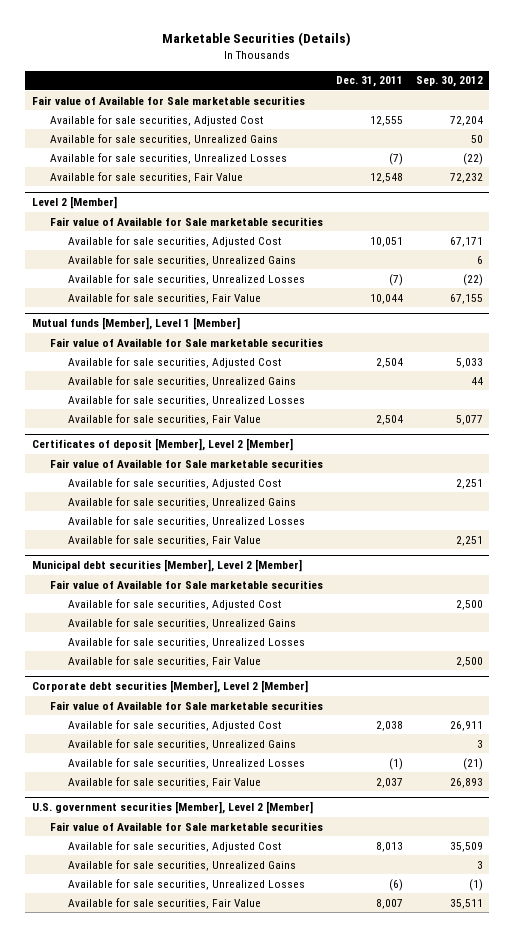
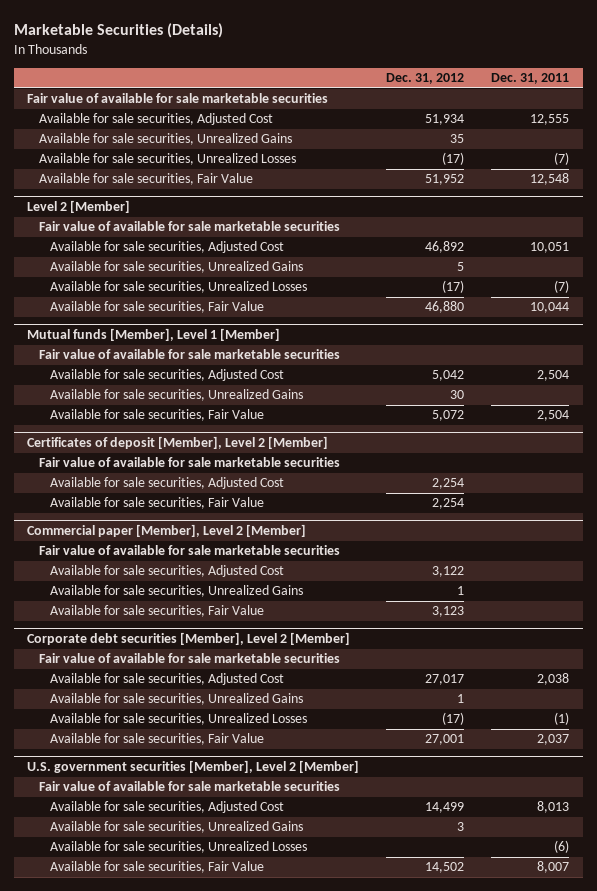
[415,76,483,88] Sep. 30, 2012 -> none
none -> [386,73,465,85] Dec. 31, 2012
[31,95,305,105] Fair value of Available for Sale marketable securities -> [27,93,329,104] Fair value of available for sale marketable securities
[49,216,323,226] Fair value of Available for Sale marketable securities -> [38,221,340,232] Fair value of available for sale marketable securities
[49,337,323,347] Fair value of Available for Sale marketable securities -> [38,349,340,360] Fair value of available for sale marketable securities
[67,394,305,406] Available for sale securities, Unrealized Losses -> none
[49,458,323,468] Fair value of Available for Sale marketable securities -> [38,457,340,468] Fair value of available for sale marketable securities
[67,496,296,508] Available for sale securities, Unrealized Gains -> none
[67,515,305,527] Available for sale securities, Unrealized Losses -> none
[31,559,302,573] Municipal debt securities [Member], Level 2 [Member] -> none
[49,579,323,589] Fair value of Available for Sale marketable securities -> none
[67,598,281,610] Available for sale securities, Adjusted Cost -> none
[67,617,296,629] Available for sale securities, Unrealized Gains -> none
[67,636,305,648] Available for sale securities, Unrealized Losses -> none
[67,655,261,667] Available for sale securities, Fair Value -> none
none -> [27,524,307,538] Commercial paper [Member], Level 2 [Member]
none -> [38,545,340,556] Fair value of available for sale marketable securities
none -> [50,565,285,578] Available for sale securities, Adjusted Cost
none -> [50,585,304,598] Available for sale securities, Unrealized Gains
none -> [50,605,265,618] Available for sale securities, Fair Value
[49,700,323,710] Fair value of Available for Sale marketable securities -> [38,653,340,664] Fair value of available for sale marketable securities
[49,821,323,831] Fair value of Available for Sale marketable securities -> [38,781,340,792] Fair value of available for sale marketable securities

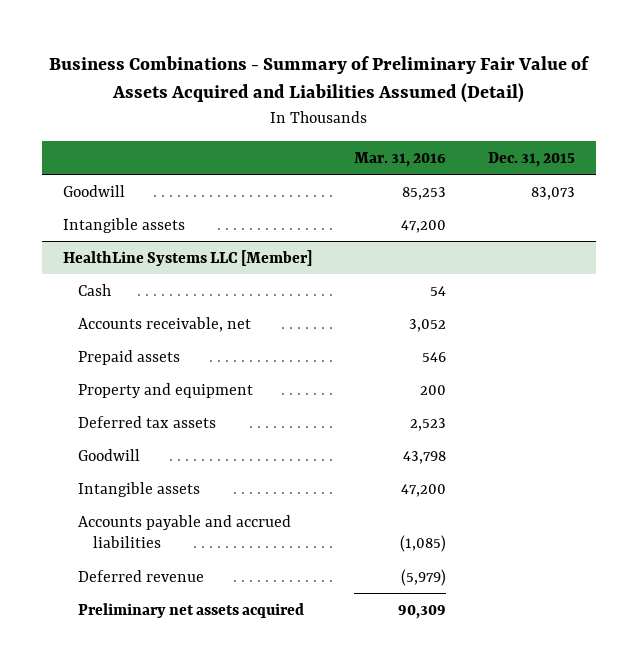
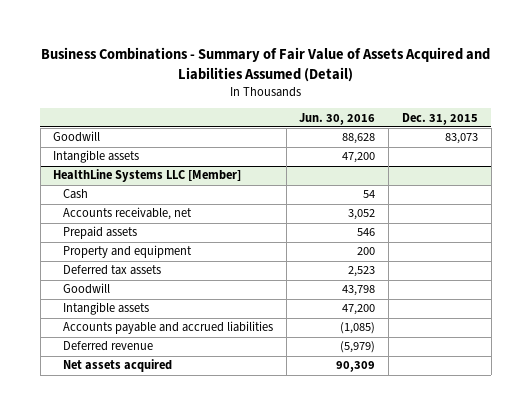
[48,55,590,104] Business Combinations - Summary of Preliminary Fair Value of Assets Acquired and Liabilities Assumed (Detail) -> [40,47,490,82] Business Combinations - Summary of Fair Value of Assets Acquired and Liabilities Assumed (Detail)
[353,151,446,167] Mar. 31, 2016 -> none
none -> [299,112,376,125] Jun. 30, 2016
[77,602,304,618] Preliminary net assets acquired -> [63,359,173,373] Net assets acquired

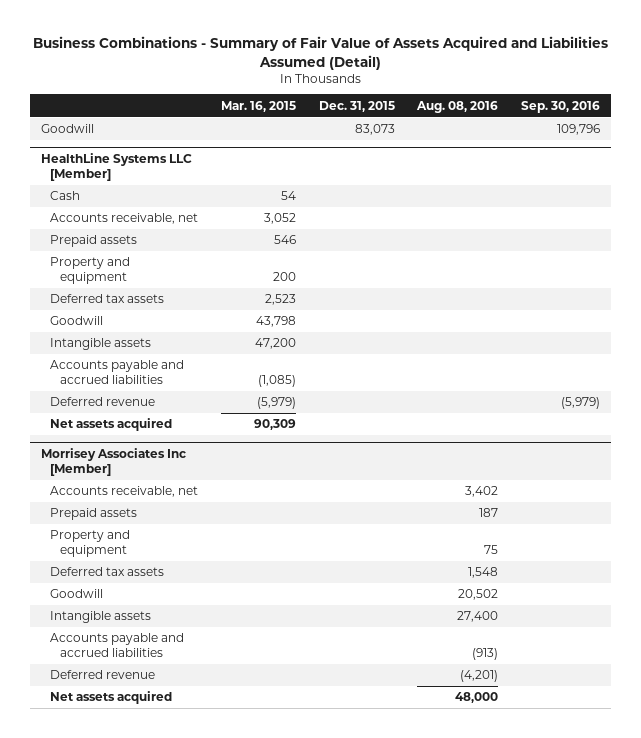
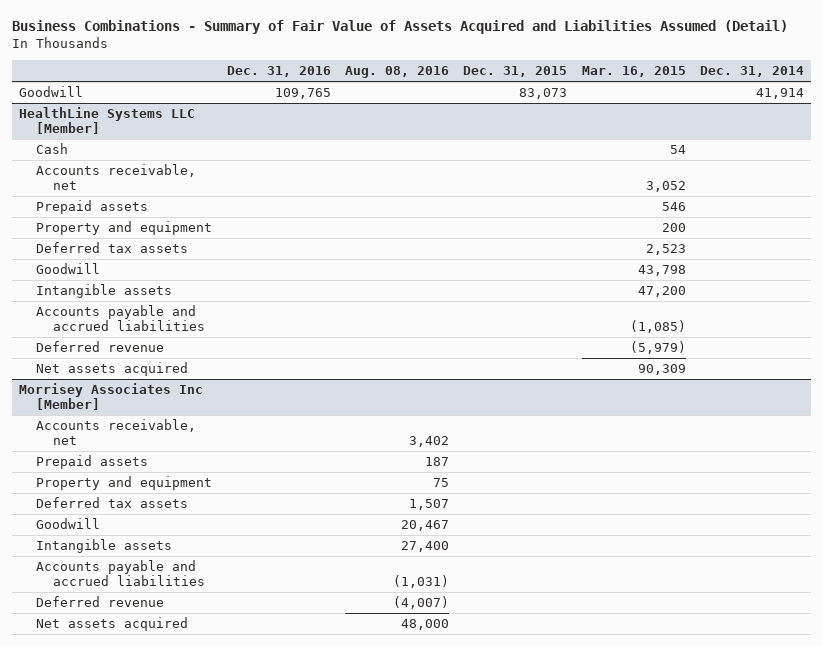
[521,100,601,113] Sep. 30, 2016 -> none
none -> [226,66,331,78] Dec. 31, 2016
none -> [700,66,805,78] Dec. 31, 2014
[468,567,499,579] 1,548 -> [408,499,449,511] 1,507
[458,589,499,601] 20,502 -> [400,520,449,532] 20,467
[472,648,499,661] (913) -> [392,574,449,588] (1,031)
[460,670,499,683] (4,201) -> [392,596,449,610] (4,007)

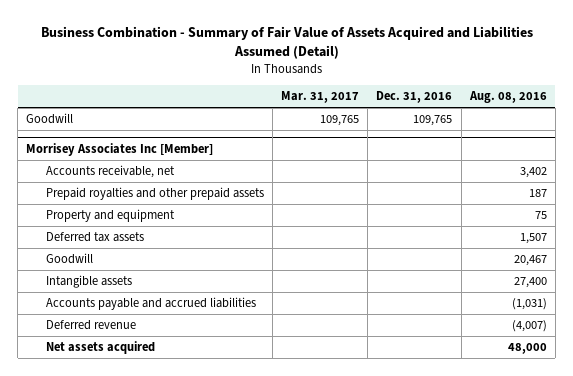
[12,20,789,35] Business Combinations - Summary of Fair Value of Assets Acquired and Liabilities Assumed (Detail) -> [40,25,533,60] Business Combination - Summary of Fair Value of Assets Acquired and Liabilities Assumed (Detail)
[463,66,568,78] Dec. 31, 2015 -> none
[581,66,686,78] Mar. 16, 2015 -> none
[700,66,805,78] Dec. 31, 2014 -> none
none -> [281,91,360,104] Mar. 31, 2017
[19,107,196,134] HealthLine Systems LLC [Member] -> none
[36,143,69,155] Cash -> none
[36,164,197,190] Accounts receivable, net -> none
[36,200,149,215] Prepaid assets -> none
[36,221,213,236] Property and equipment -> none
[36,242,189,254] Deferred tax assets -> none
[36,263,101,275] Goodwill -> none
[36,284,173,299] Intangible assets -> none
[36,305,206,331] Accounts payable and accrued liabilities -> none
[36,341,165,353] Deferred revenue -> none
[36,362,189,377] Net assets acquired -> none
[36,455,149,470] Prepaid assets -> [45,187,264,201] Prepaid royalties and other prepaid assets

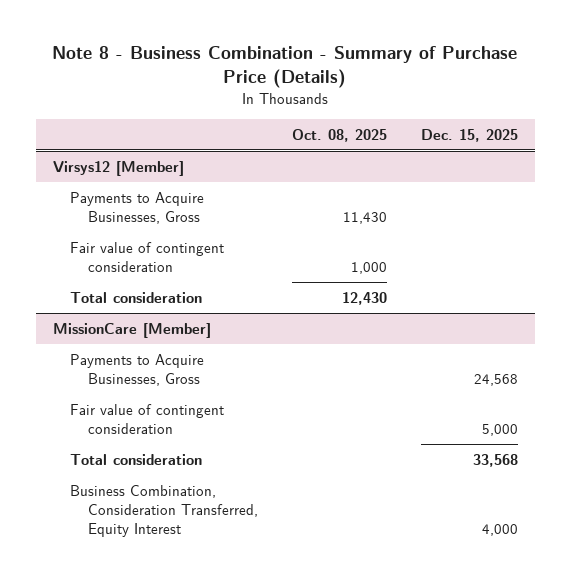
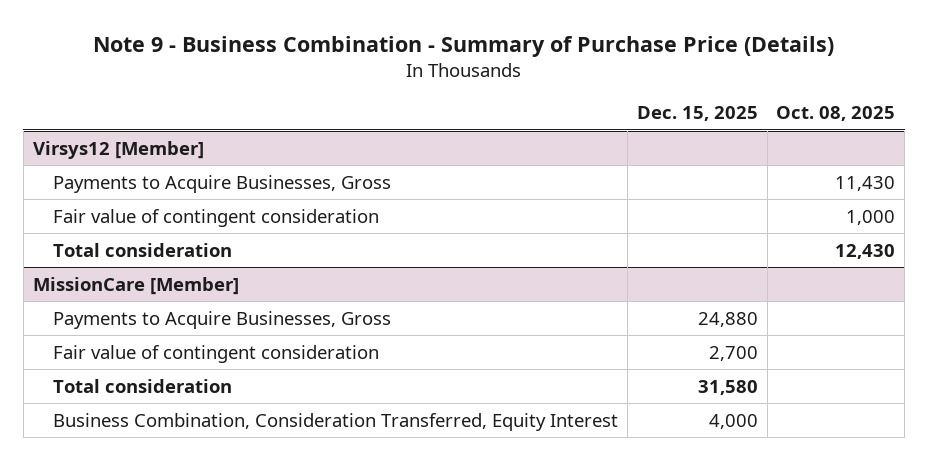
[52,46,518,89] Note 8 - Business Combination - Summary of Purchase Price (Details) -> [93,36,835,58] Note 9 - Business Combination - Summary of Purchase Price (Details)
[473,373,518,386] 24,568 -> [697,311,758,327] 24,880
[481,423,518,436] 5,000 -> [708,345,758,361] 2,700
[472,453,518,467] 33,568 -> [697,379,758,395] 31,580

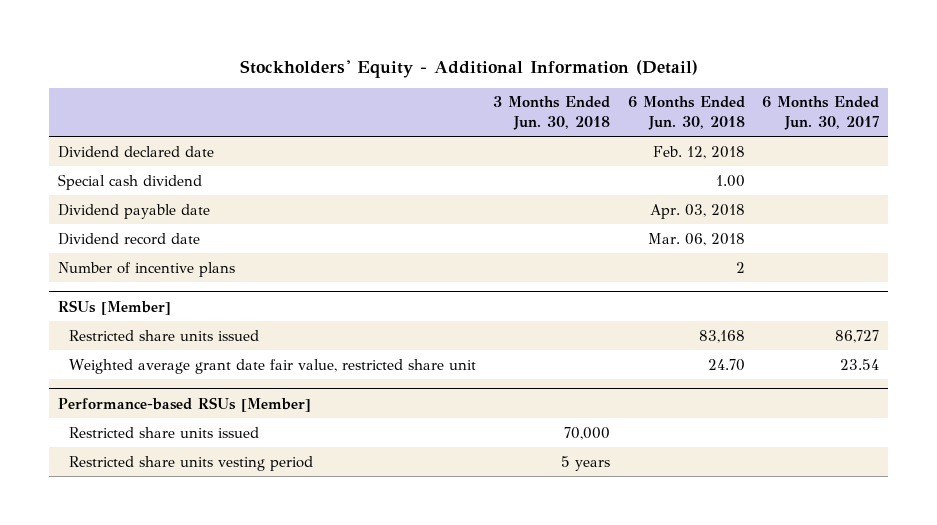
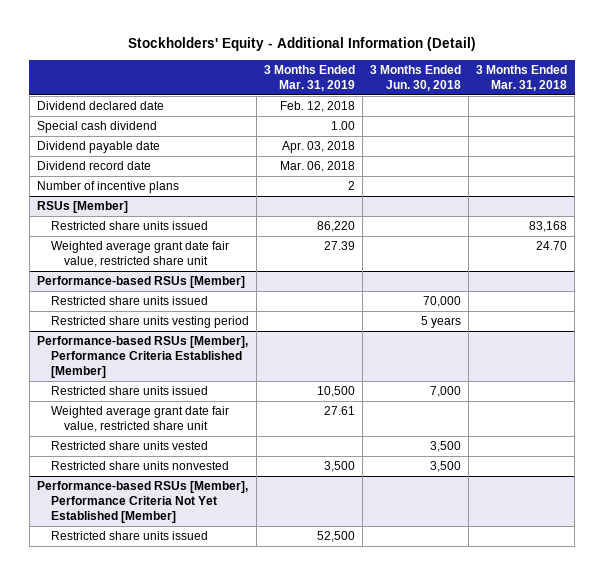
[627,96,745,131] 6 Months Ended Jun. 30, 2018 -> none
[762,96,880,131] 6 Months Ended Jun. 30, 2017 -> none
none -> [263,64,355,91] 3 Months Ended Mar. 31, 2019
none -> [476,64,568,91] 3 Months Ended Mar. 31, 2018
none -> [36,336,248,378] Performance-based RSUs [Member], Performance Criteria Established [Member]
none -> [50,386,208,396] Restricted share units issued
none -> [50,406,229,433] Weighted average grant date fair value, restricted share unit
none -> [50,441,208,451] Restricted share units vested
none -> [50,461,229,471] Restricted share units nonvested
none -> [36,481,248,523] Performance-based RSUs [Member], Performance Criteria Not Yet Established [Member]
none -> [50,531,208,541] Restricted share units issued

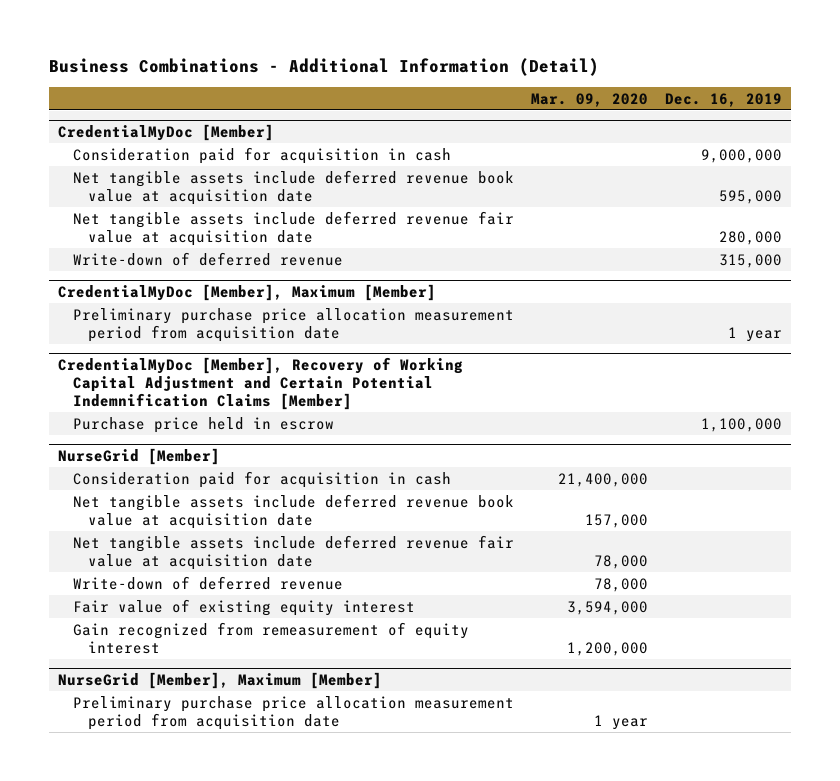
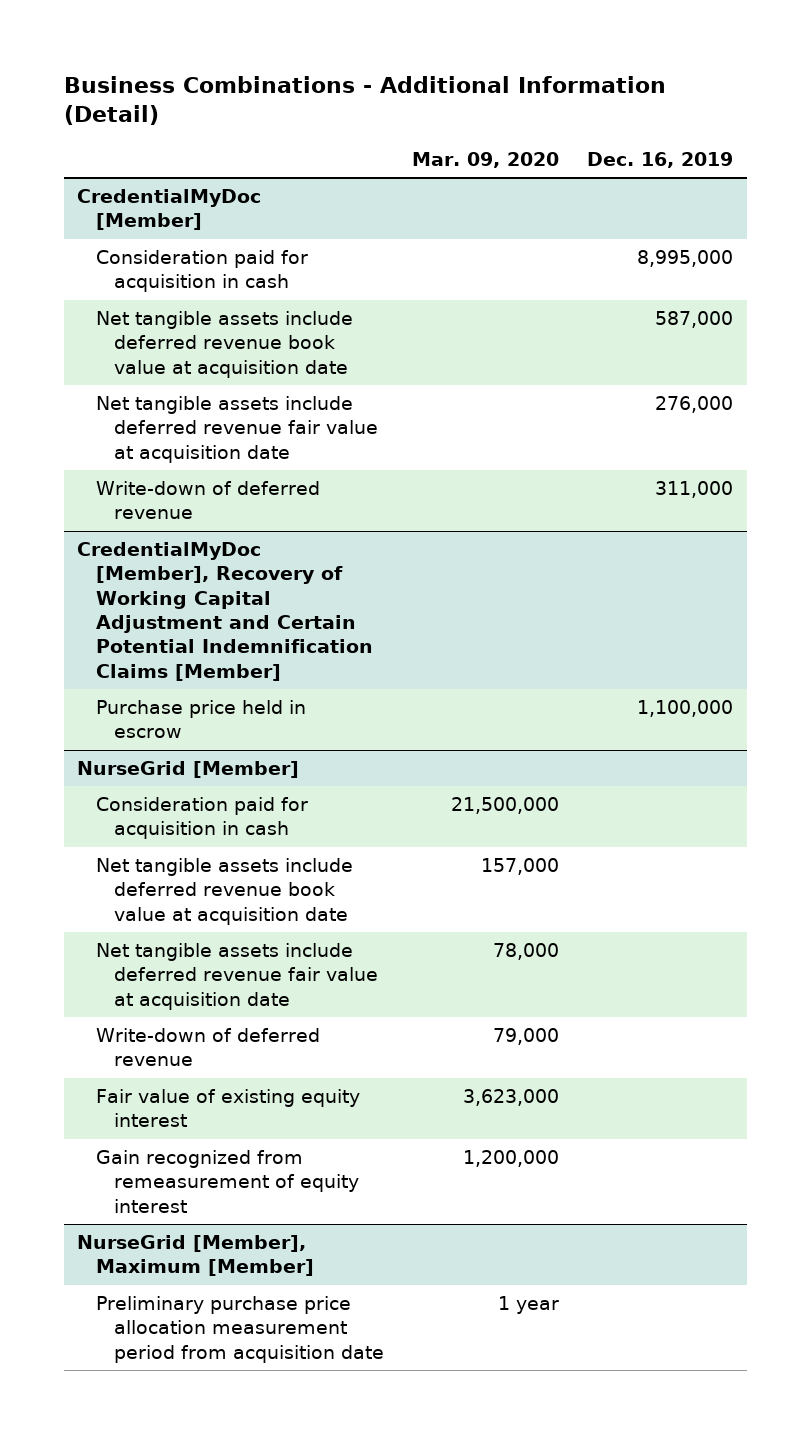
[57,283,436,301] CredentialMyDoc [Member], Maximum [Member] -> none
[72,307,514,342] Preliminary purchase price allocation measurement period from acquisition date -> none
[701,148,783,163] 9,000,000 -> [637,249,734,267] 8,995,000
[719,189,783,204] 595,000 -> [655,310,734,328] 587,000
[719,230,783,245] 280,000 -> [655,395,734,413] 276,000
[719,253,783,268] 315,000 -> [655,480,734,498] 311,000
[558,472,649,487] 21,400,000 -> [451,796,560,814] 21,500,000
[594,577,649,592] 78,000 -> [493,1027,560,1045] 79,000
[567,600,649,615] 3,594,000 -> [463,1088,560,1106] 3,623,000

